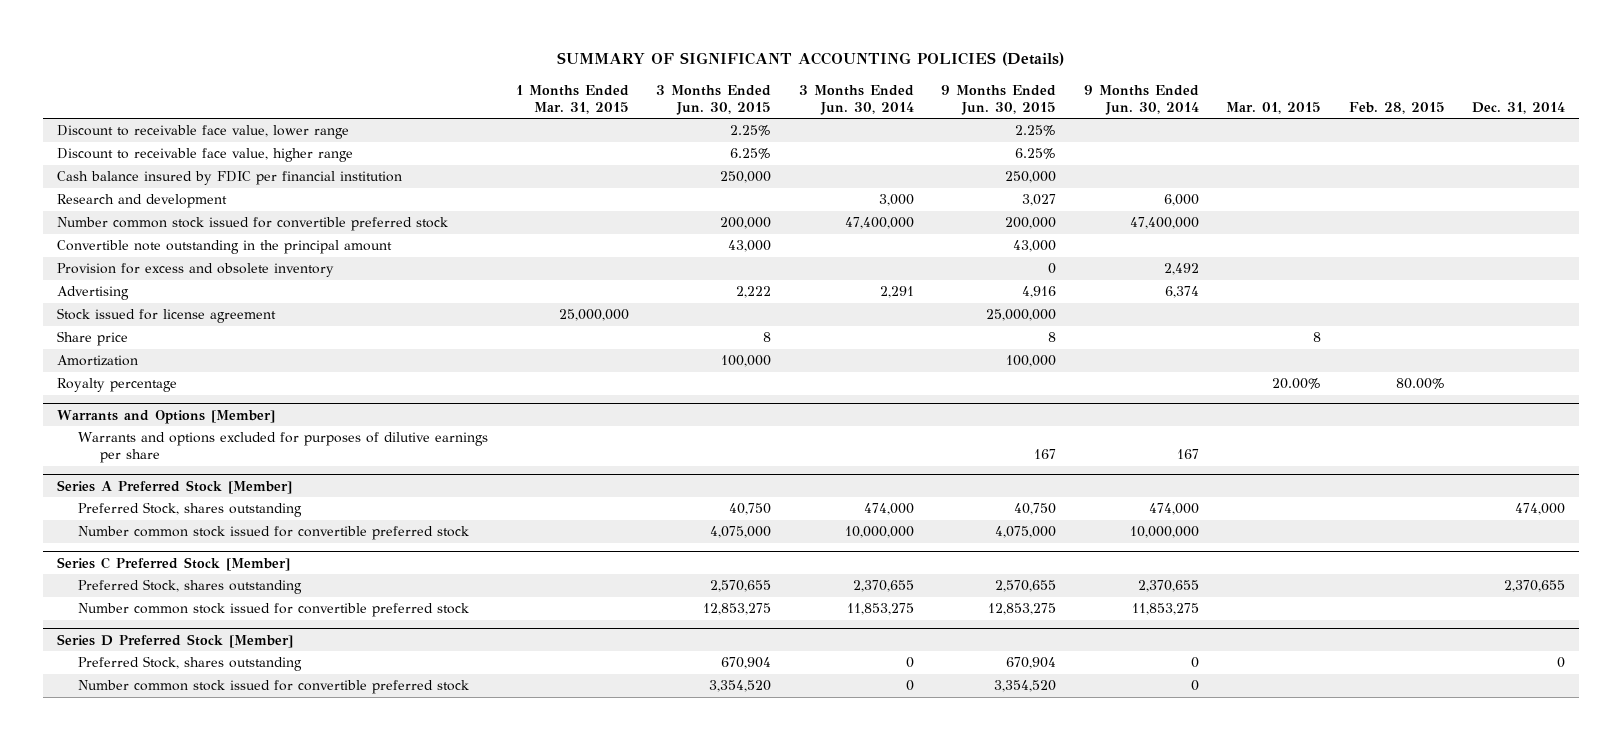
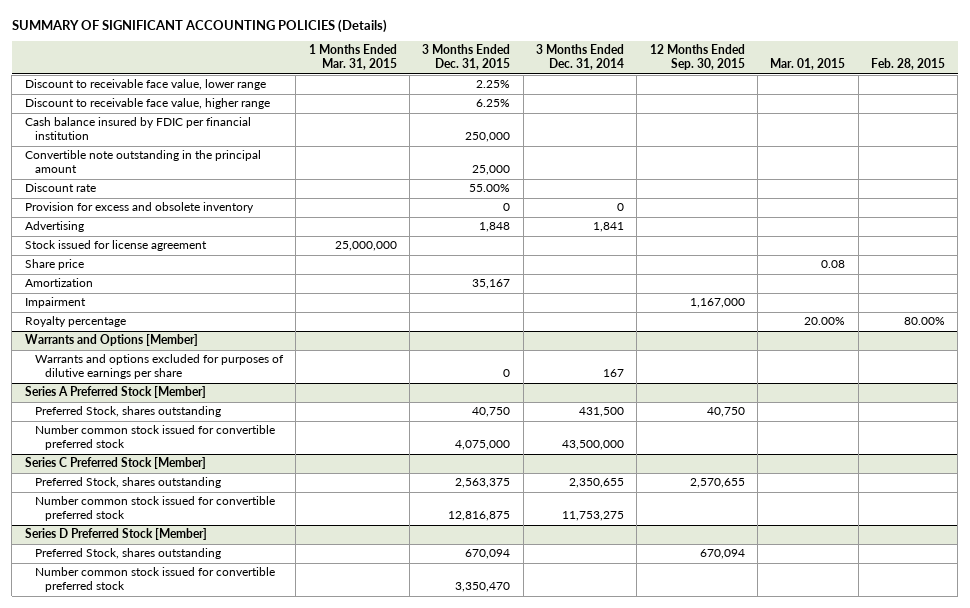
[656,84,772,115] 3 Months Ended Jun. 30, 2015 -> none
[798,84,914,115] 3 Months Ended Jun. 30, 2014 -> none
[941,84,1057,115] 9 Months Ended Jun. 30, 2015 -> none
[1083,84,1199,115] 9 Months Ended Jun. 30, 2014 -> none
[1472,101,1566,114] Dec. 31, 2014 -> none
none -> [422,44,511,71] 3 Months Ended Dec. 31, 2015
none -> [536,44,625,71] 3 Months Ended Dec. 31, 2014
none -> [649,44,745,71] 12 Months Ended Sep. 30, 2015
[56,194,227,209] Research and development -> none
[56,217,448,232] Number common stock issued for convertible preferred stock -> none
none -> [24,183,96,193] Discount rate
[1313,332,1322,343] 8 -> [821,260,846,269] 0.08
none -> [24,297,86,309] Impairment

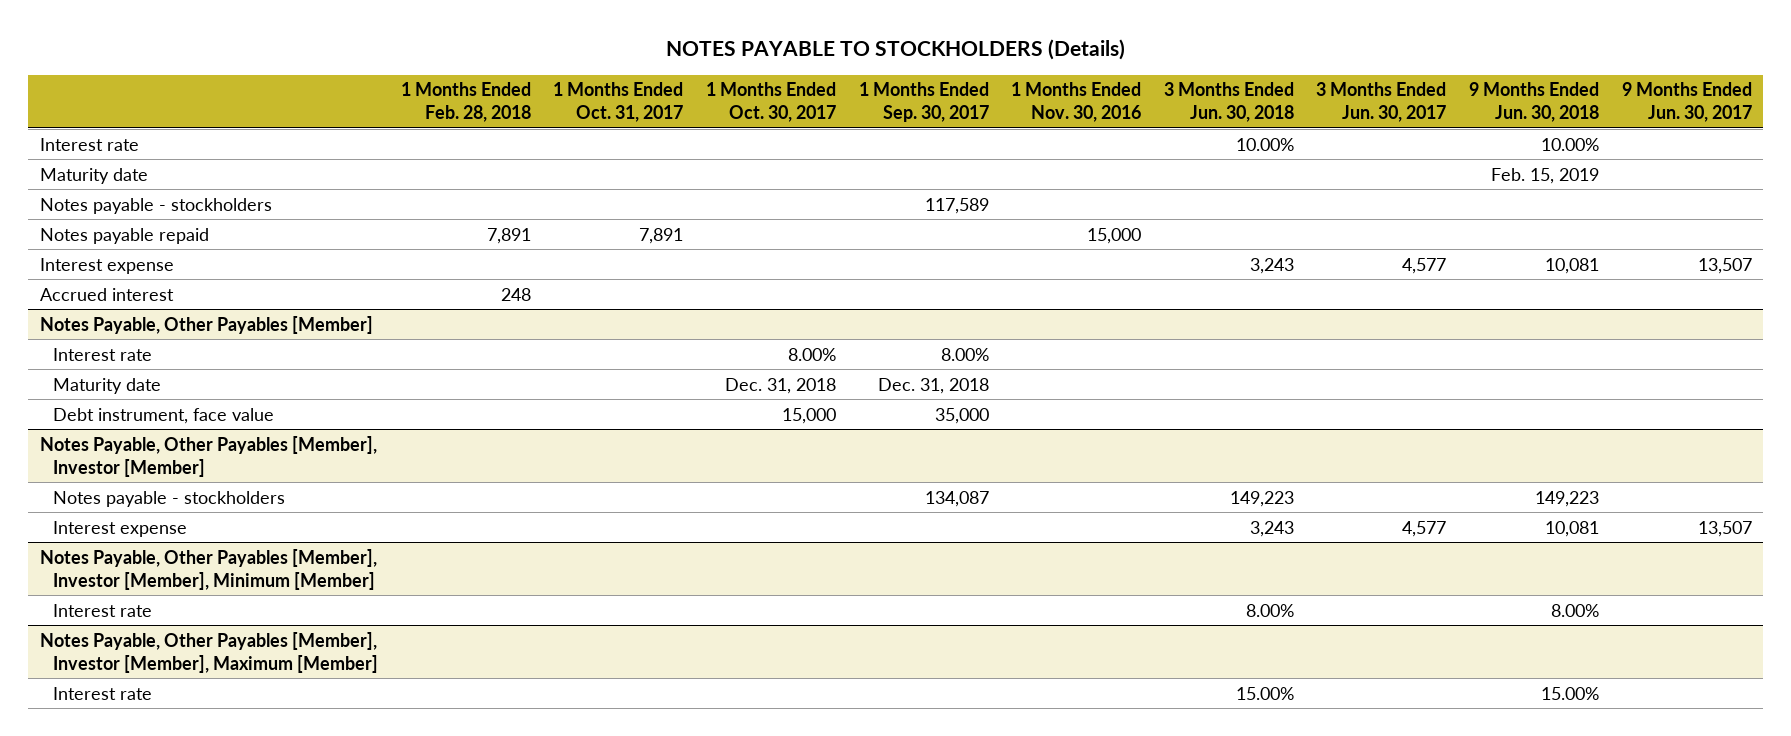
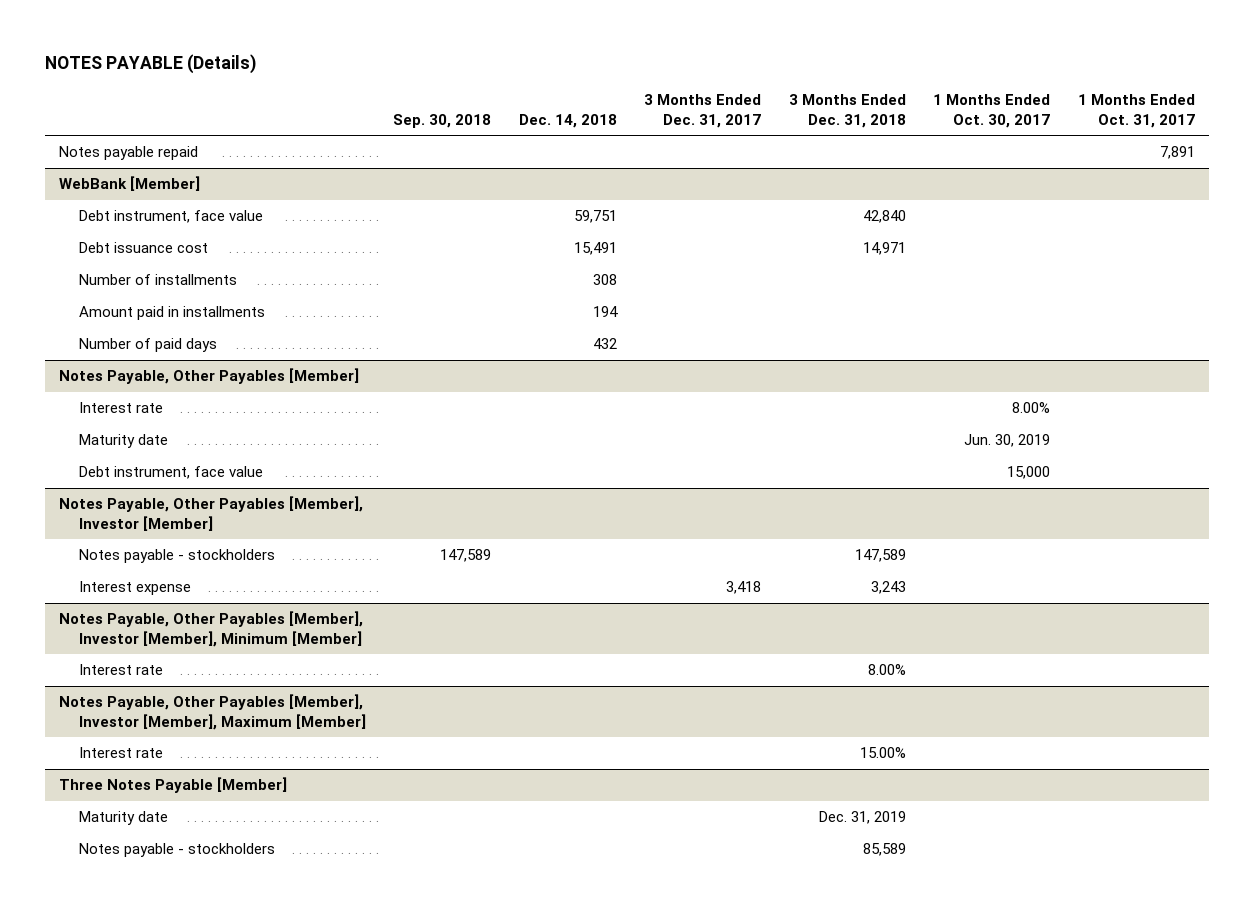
[665,39,1125,61] NOTES PAYABLE TO STOCKHOLDERS (Details) -> [45,53,257,74] NOTES PAYABLE (Details)
[400,82,531,123] 1 Months Ended Feb. 28, 2018 -> none
[858,82,989,123] 1 Months Ended Sep. 30, 2017 -> none
[1011,82,1142,123] 1 Months Ended Nov. 30, 2016 -> none
[1163,82,1294,123] 3 Months Ended Jun. 30, 2018 -> none
[1316,82,1447,123] 3 Months Ended Jun. 30, 2017 -> none
[1468,82,1599,123] 9 Months Ended Jun. 30, 2018 -> none
[1621,82,1752,123] 9 Months Ended Jun. 30, 2017 -> none
none -> [393,113,492,128] Sep. 30, 2018
none -> [518,113,617,128] Dec. 14, 2018
none -> [644,94,762,128] 3 Months Ended Dec. 31, 2017
none -> [788,94,906,128] 3 Months Ended Dec. 31, 2018
[39,137,139,151] Interest rate -> none
[39,167,148,184] Maturity date -> none
[39,197,272,214] Notes payable - stockholders -> none
[39,257,174,274] Interest expense -> none
[39,287,174,301] Accrued interest -> none
none -> [58,176,200,192] WebBank [Member]
none -> [78,210,263,224] Debt instrument, face value
none -> [78,242,208,254] Debt issuance cost
none -> [78,274,237,286] Number of installments
none -> [78,306,265,321] Amount paid in installments
none -> [78,338,217,353] Number of paid days
[725,377,837,394] Dec. 31, 2018 -> [964,434,1051,448] Jun. 30, 2019
none -> [58,777,287,794] Three Notes Payable [Member]
none -> [78,811,168,826] Maturity date
none -> [78,843,275,858] Notes payable - stockholders

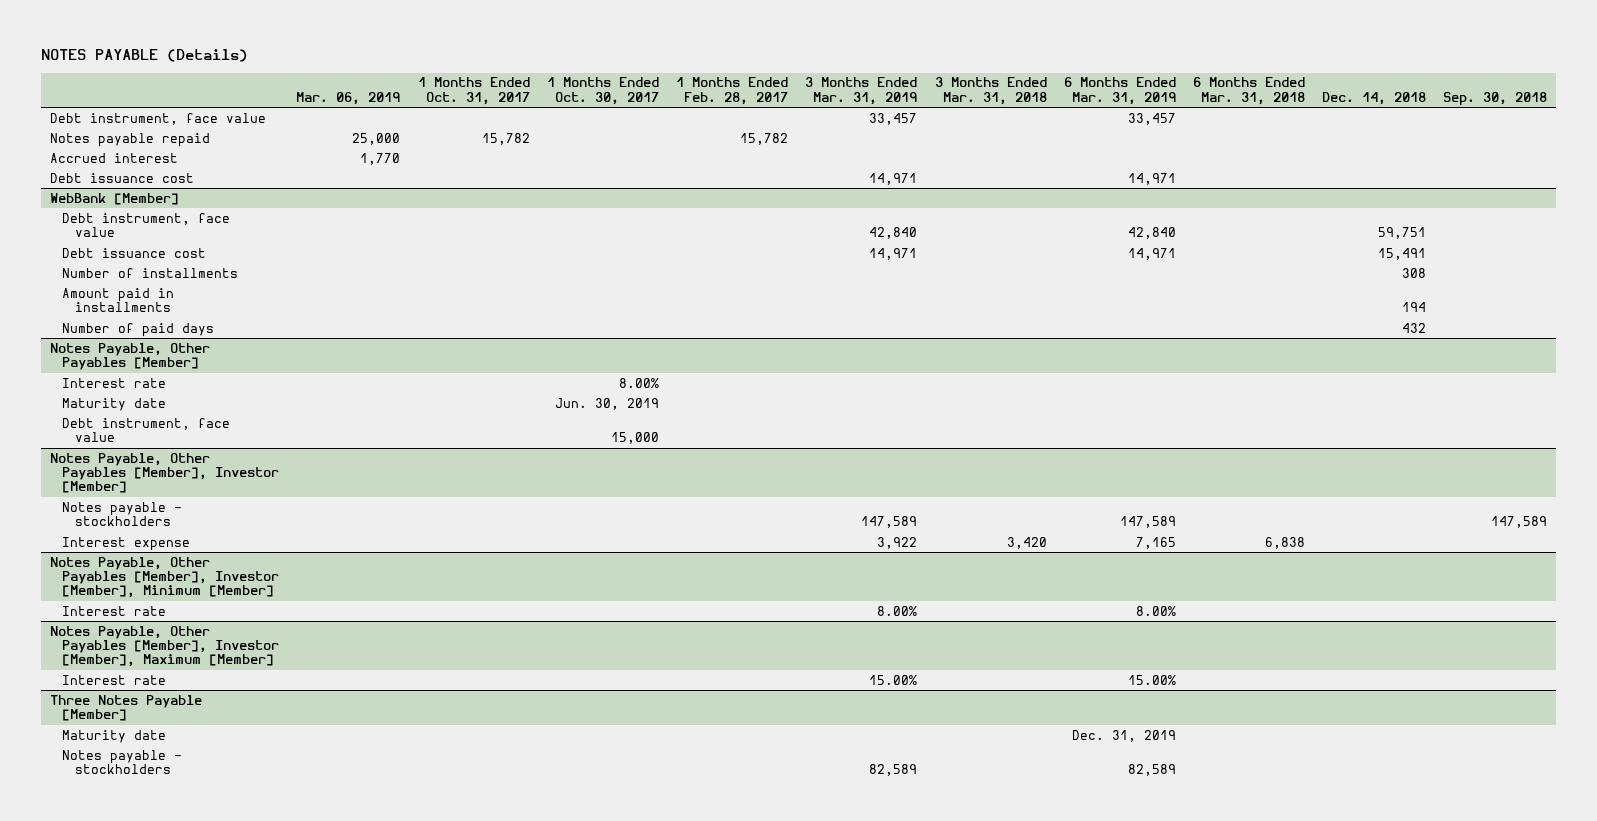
[644,94,762,128] 3 Months Ended Dec. 31, 2017 -> none
[788,94,906,128] 3 Months Ended Dec. 31, 2018 -> none
none -> [296,91,401,105] Mar. 06, 2019
none -> [676,77,789,105] 1 Months Ended Feb. 28, 2017
none -> [805,77,918,105] 3 Months Ended Mar. 31, 2019
none -> [934,77,1047,105] 3 Months Ended Mar. 31, 2018
none -> [1063,77,1176,105] 6 Months Ended Mar. 31, 2019
none -> [1192,77,1305,105] 6 Months Ended Mar. 31, 2018
none -> [49,112,266,125] Debt instrument, face value
[1159,146,1195,160] 7,891 -> [481,132,530,145] 15,782
none -> [49,152,178,163] Accrued interest
none -> [49,172,194,183] Debt issuance cost

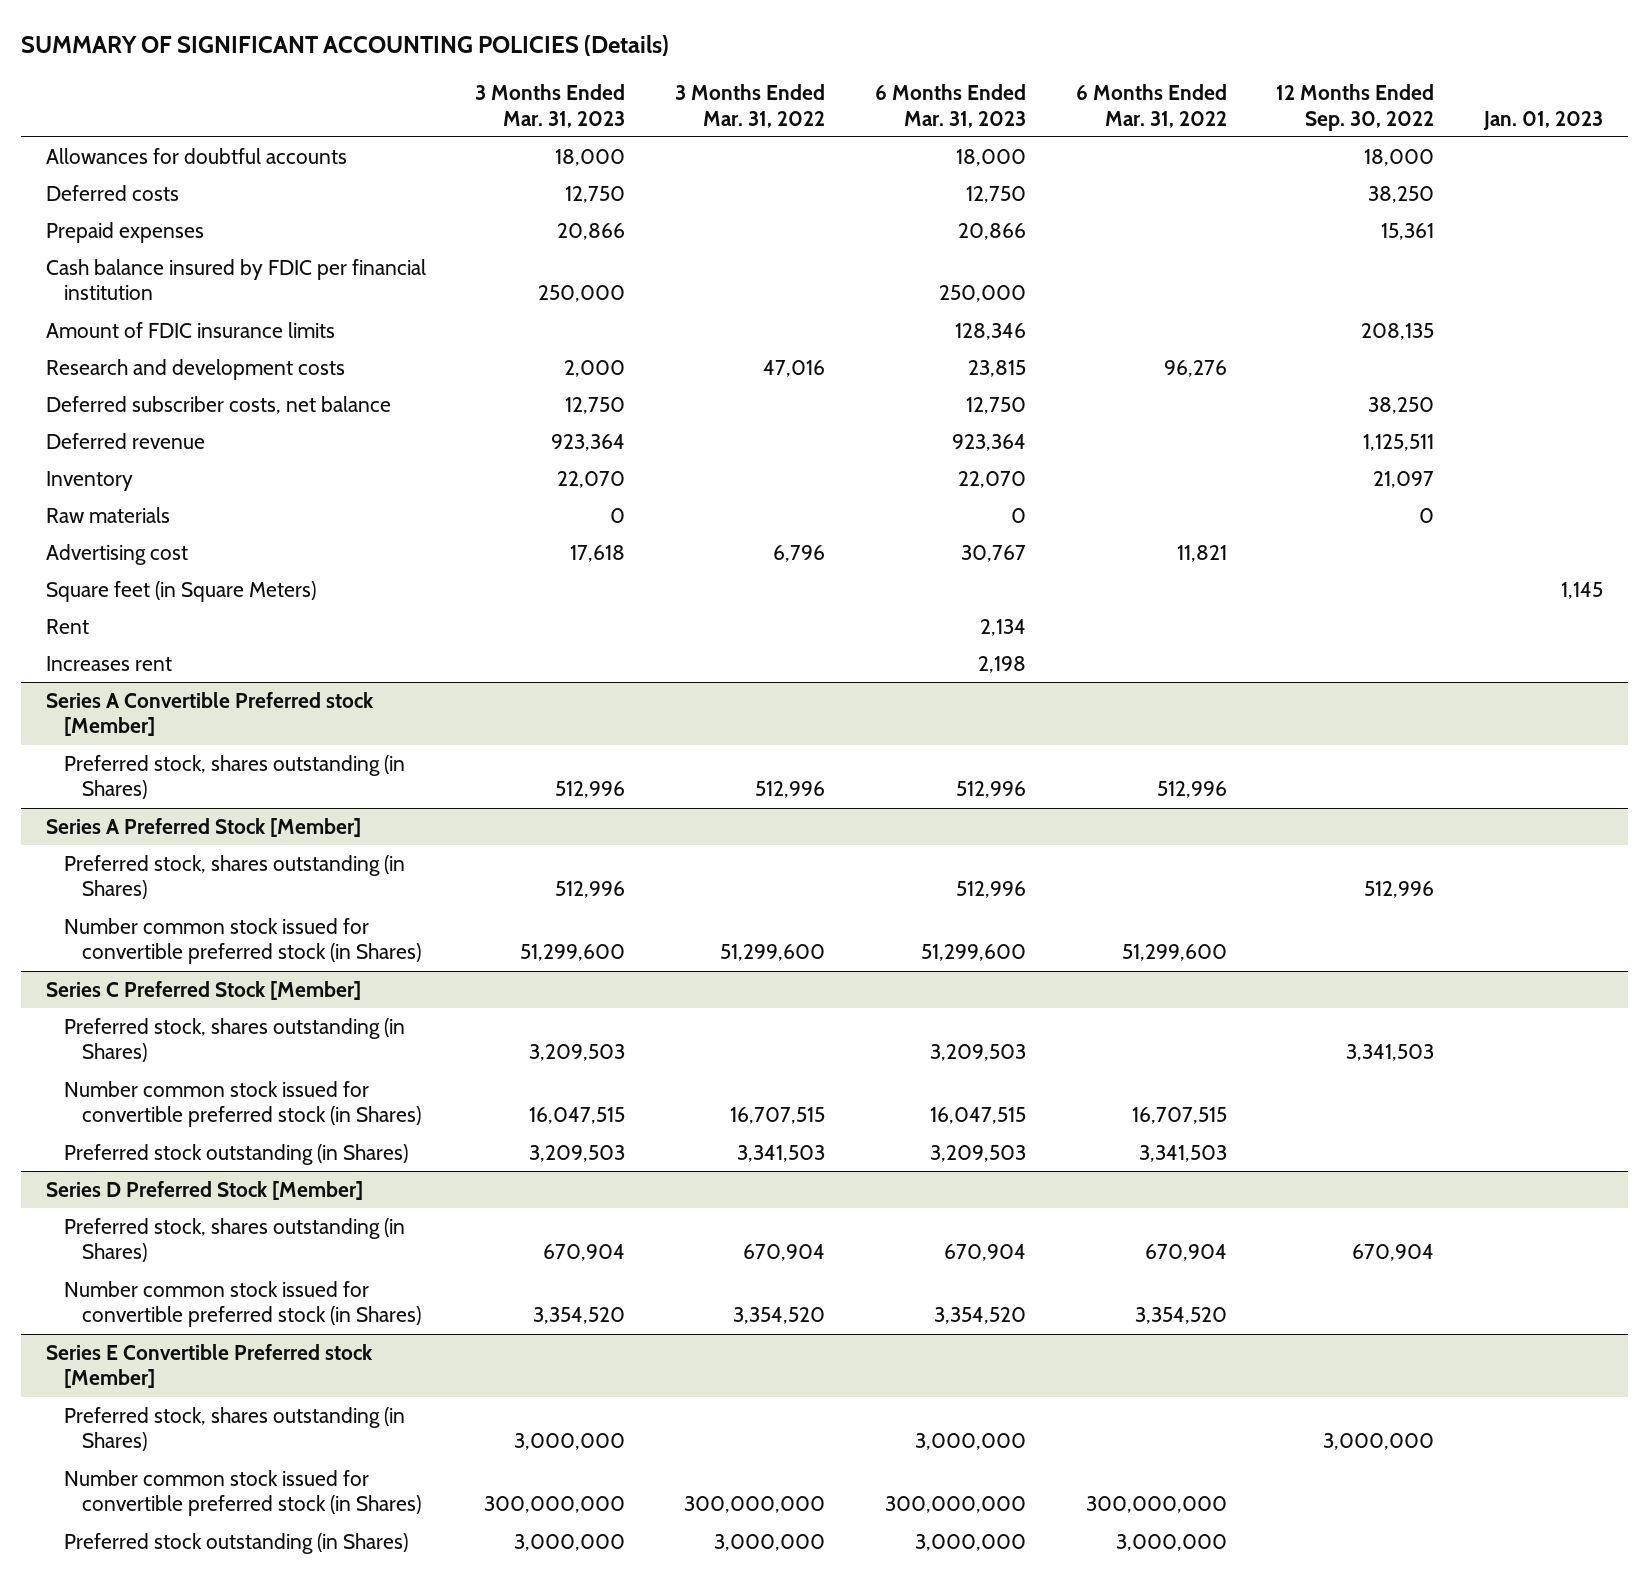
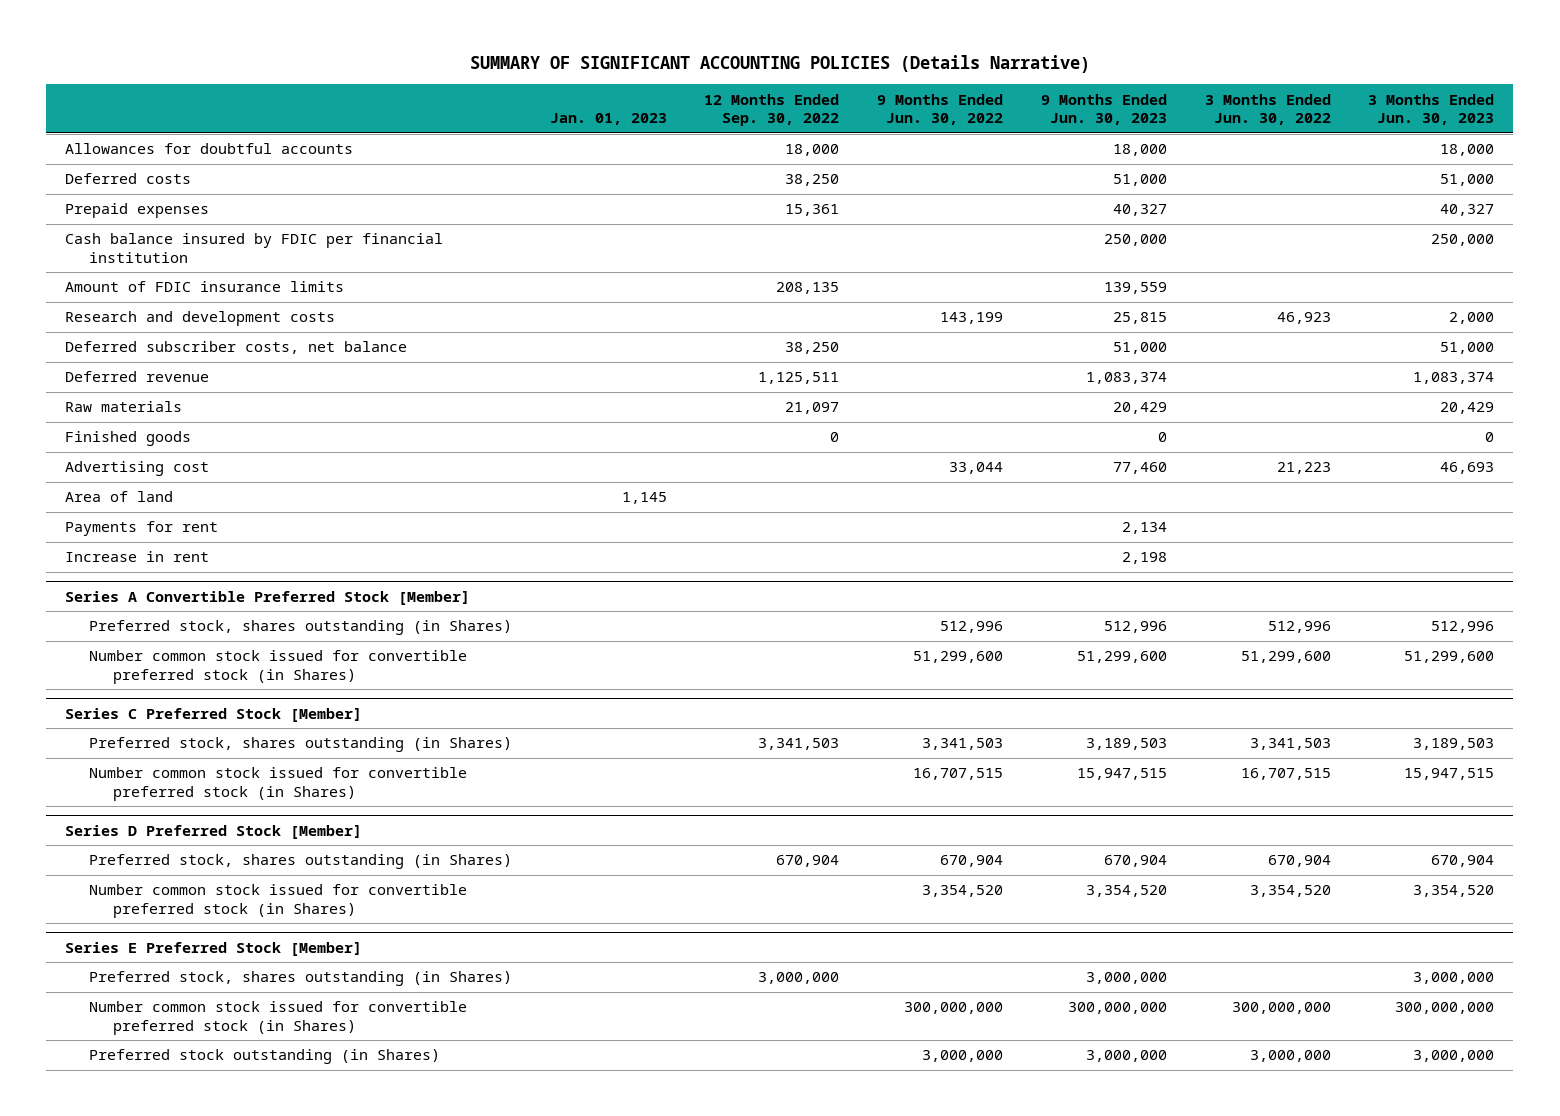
[20,35,669,57] SUMMARY OF SIGNIFICANT ACCOUNTING POLICIES (Details) -> [469,55,1090,74] SUMMARY OF SIGNIFICANT ACCOUNTING POLICIES (Details Narrative)
[475,84,626,128] 3 Months Ended Mar. 31, 2023 -> none
[675,84,826,128] 3 Months Ended Mar. 31, 2022 -> none
[874,84,1026,128] 6 Months Ended Mar. 31, 2023 -> none
[1075,84,1227,128] 6 Months Ended Mar. 31, 2022 -> none
none -> [877,93,1004,126] 9 Months Ended Jun. 30, 2022
none -> [1040,93,1167,126] 9 Months Ended Jun. 30, 2023
none -> [1204,93,1331,126] 3 Months Ended Jun. 30, 2022
none -> [1368,93,1495,126] 3 Months Ended Jun. 30, 2023
[45,471,133,492] Inventory -> none
[1419,508,1435,524] 0 -> [785,402,840,415] 21,097
none -> [65,431,192,447] Finished goods
[45,581,316,603] Square feet (in Square Meters) -> [65,491,174,503] Area of land
[45,619,89,635] Rent -> [65,521,219,537] Payments for rent
[45,656,172,672] Increases rent -> [65,551,210,563] Increase in rent
[45,692,374,737] Series A Convertible Preferred stock [Member] -> [65,590,471,605] Series A Convertible Preferred Stock [Member]
[45,818,361,838] Series A Preferred Stock [Member] -> none
[64,855,406,900] Preferred stock, shares outstanding (in Shares) -> none
[64,918,422,965] Number common stock issued for convertible preferred stock (in Shares) -> none
none -> [88,650,467,684] Number common stock issued for convertible preferred stock (in Shares)
[64,1144,409,1166] Preferred stock outstanding (in Shares) -> none
[45,1344,373,1389] Series E Convertible Preferred stock [Member] -> [65,941,363,956] Series E Preferred Stock [Member]

